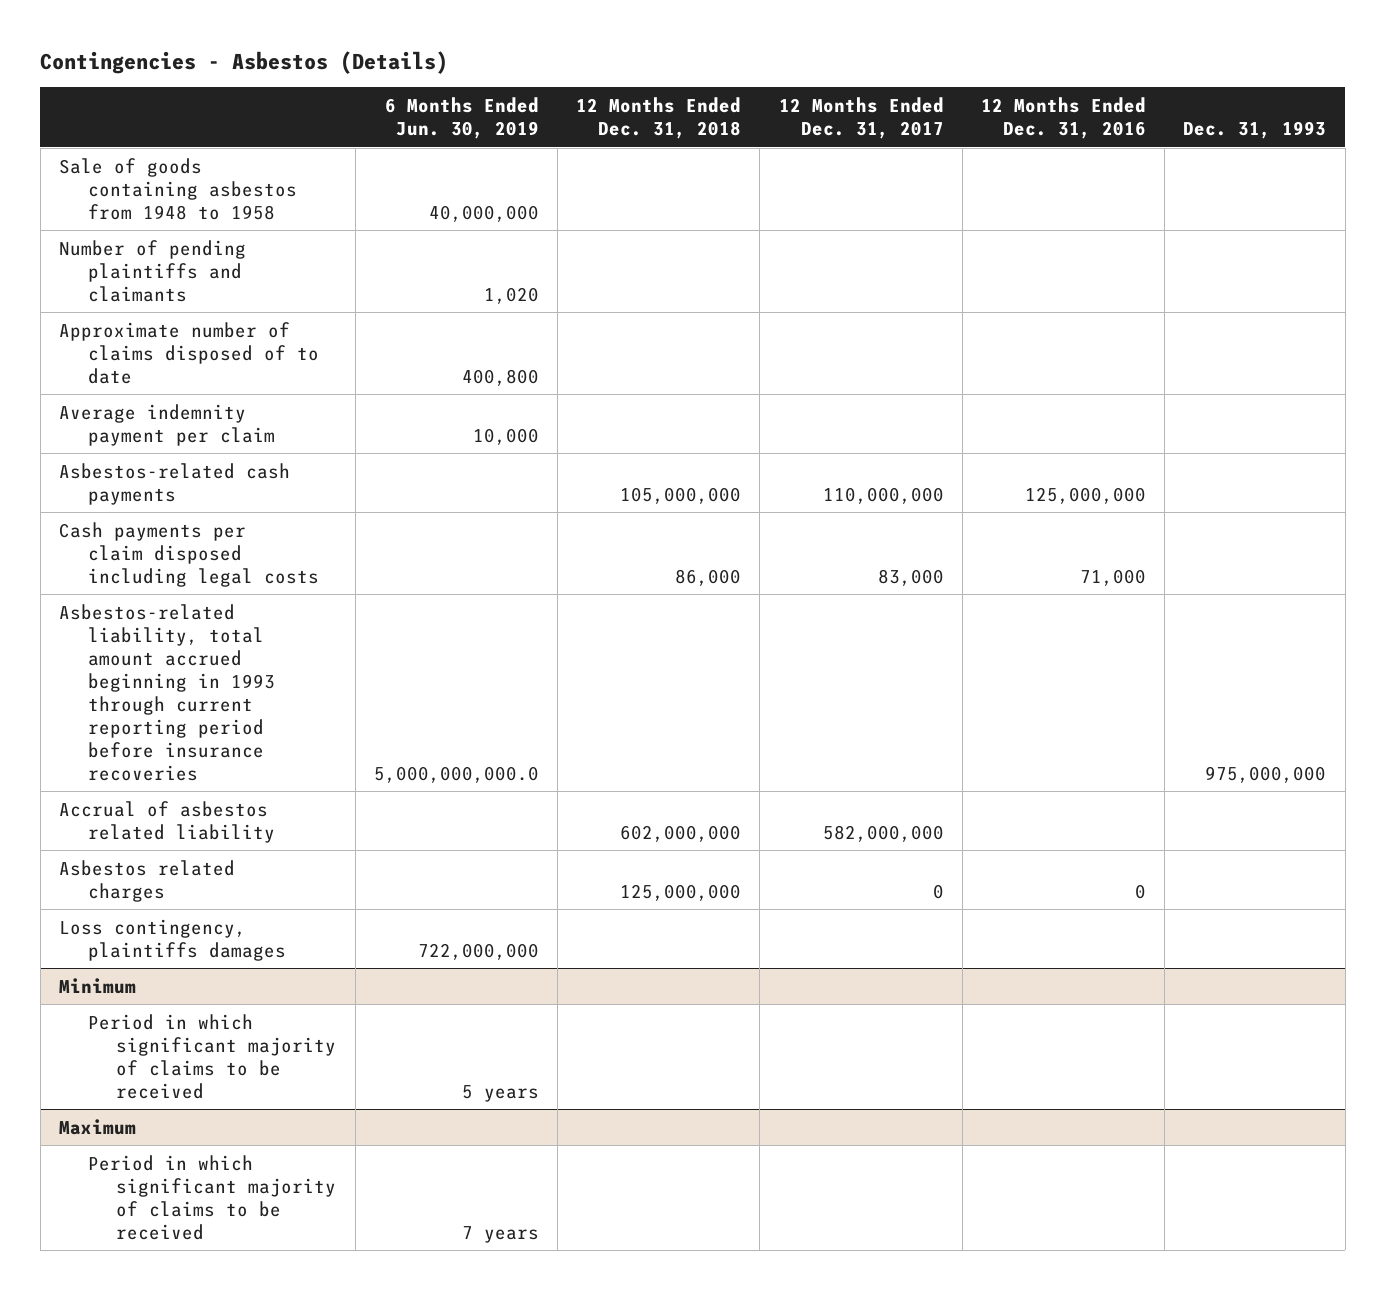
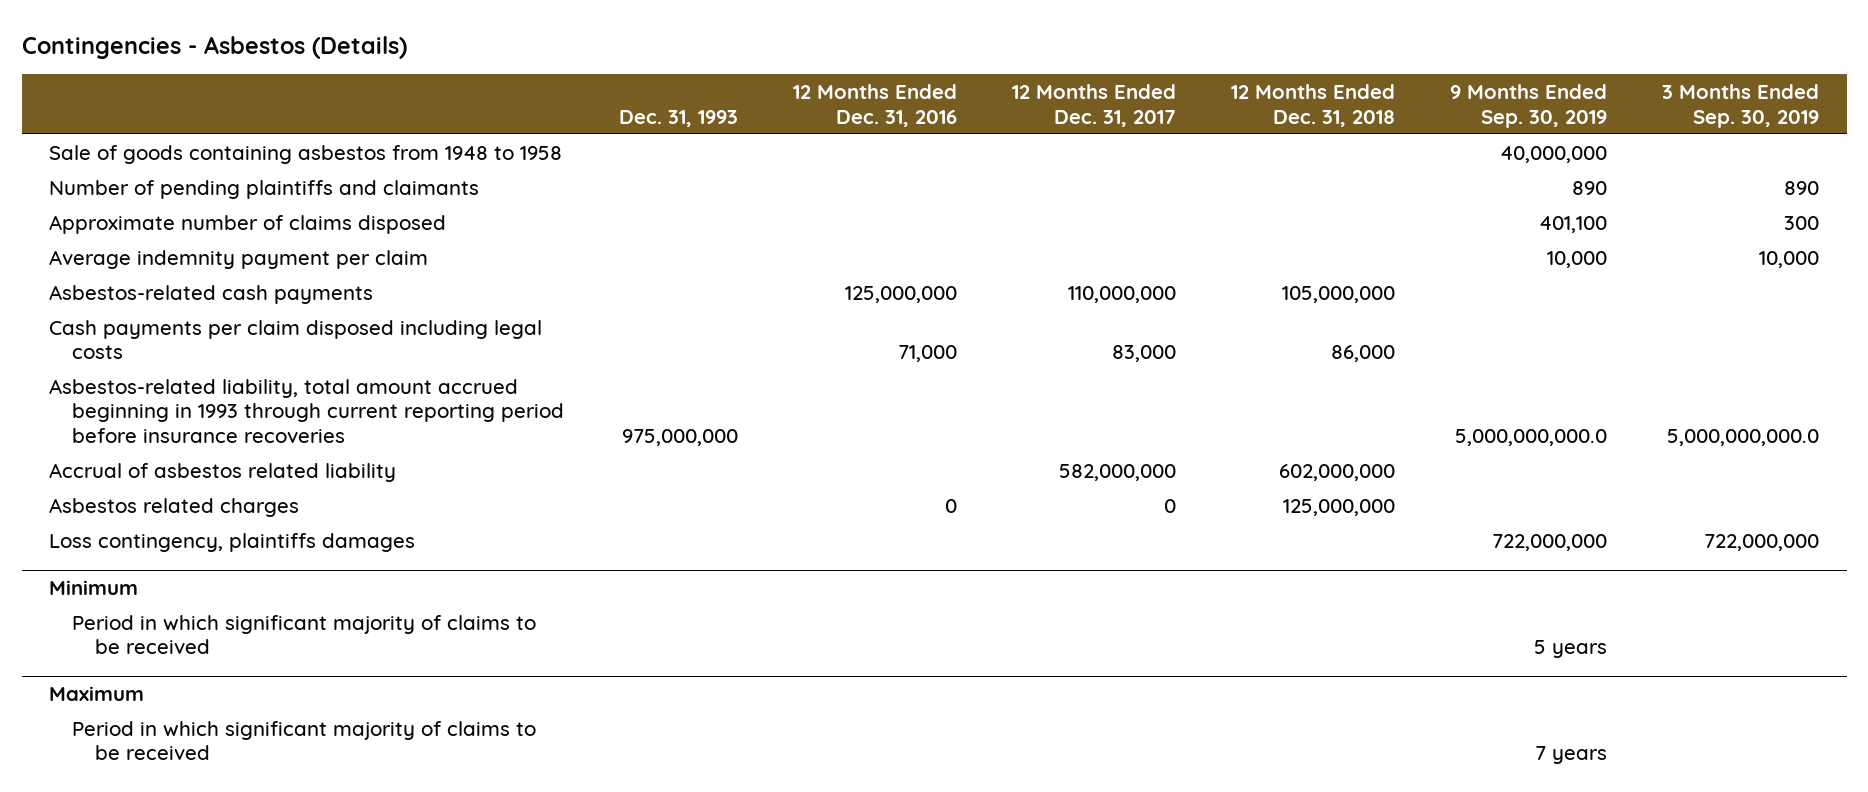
[384,97,539,140] 6 Months Ended Jun. 30, 2019 -> none
none -> [1450,84,1608,128] 9 Months Ended Sep. 30, 2019
none -> [1662,84,1820,128] 3 Months Ended Sep. 30, 2019
[58,321,319,384] Approximate number of claims disposed of to date -> [49,214,447,234] Approximate number of claims disposed

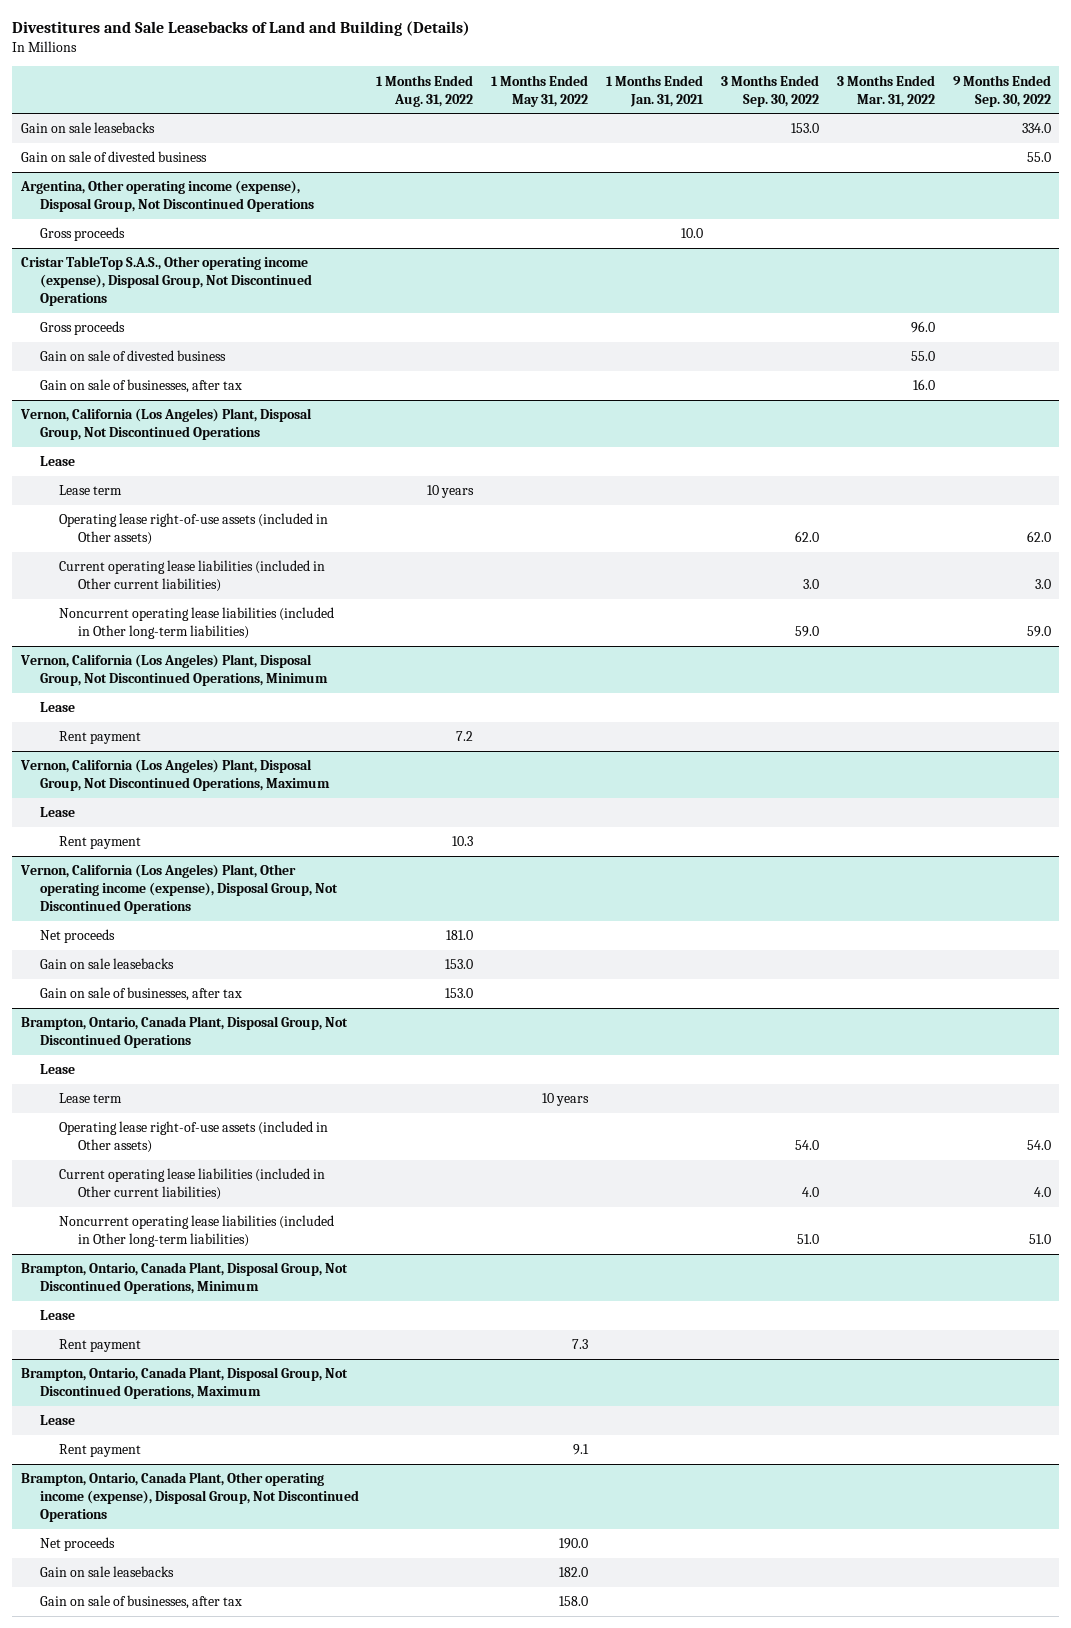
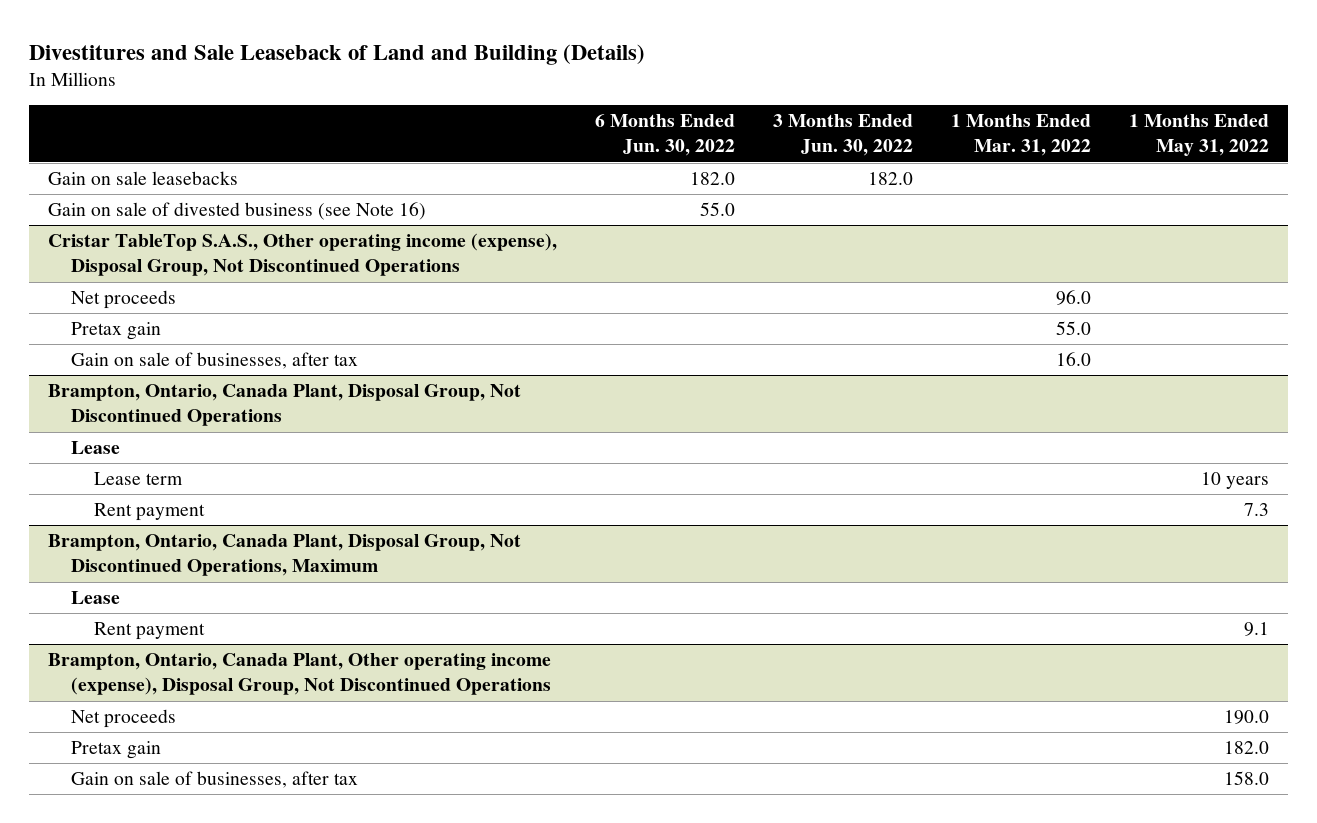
[11,21,470,37] Divestitures and Sale Leasebacks of Land and Building (Details) -> [29,43,646,65] Divestitures and Sale Leaseback of Land and Building (Details)
[376,74,474,107] 1 Months Ended Aug. 31, 2022 -> none
[606,74,705,107] 1 Months Ended Jan. 31, 2021 -> none
[720,74,819,107] 3 Months Ended Sep. 30, 2022 -> none
[836,74,935,107] 3 Months Ended Mar. 31, 2022 -> none
[952,74,1051,107] 9 Months Ended Sep. 30, 2022 -> none
none -> [595,114,736,157] 6 Months Ended Jun. 30, 2022
none -> [772,114,913,157] 3 Months Ended Jun. 30, 2022
none -> [950,114,1091,157] 1 Months Ended Mar. 31, 2022
[19,180,314,213] Argentina, Other operating income (expense), Disposal Group, Not Discontinued Operations -> none
[39,227,125,242] Gross proceeds -> none
[20,151,207,163] Gain on sale of divested business -> [48,202,427,221] Gain on sale of divested business (see Note 16)
[39,321,125,336] Gross proceeds -> none
[39,350,226,362] Gain on sale of divested business -> none
none -> [70,290,176,310] Net proceeds
none -> [70,322,161,341] Pretax gain
[19,408,312,441] Vernon, California (Los Angeles) Plant, Disposal Group, Not Discontinued Operations -> none
[39,456,75,467] Lease -> none
[58,485,122,496] Lease term -> none
[58,513,328,546] Operating lease right-of-use assets (included in Other assets) -> none
[58,560,325,593] Current operating lease liabilities (included in Other current liabilities) -> none
[58,607,334,640] Noncurrent operating lease liabilities (included in Other long-term liabilities) -> none
[19,654,328,687] Vernon, California (Los Angeles) Plant, Disposal Group, Not Discontinued Operations, Minimum -> none
[39,702,75,713] Lease -> none
[58,731,141,745] Rent payment -> none
[19,759,330,792] Vernon, California (Los Angeles) Plant, Disposal Group, Not Discontinued Operations, Maximum -> none
[39,807,75,818] Lease -> none
[58,836,141,850] Rent payment -> none
[19,864,338,915] Vernon, California (Los Angeles) Plant, Other operating income (expense), Disposal Group, Not Discontinued Operations -> none
[39,929,115,944] Net proceeds -> none
[39,958,174,970] Gain on sale leasebacks -> none
[39,987,242,1002] Gain on sale of businesses, after tax -> none
[58,1121,328,1154] Operating lease right-of-use assets (included in Other assets) -> none
[58,1168,325,1201] Current operating lease liabilities (included in Other current liabilities) -> none
[58,1215,334,1248] Noncurrent operating lease liabilities (included in Other long-term liabilities) -> none
[20,1262,348,1295] Brampton, Ontario, Canada Plant, Disposal Group, Not Discontinued Operations, Minimum -> none
[39,1310,75,1321] Lease -> none
[58,1339,141,1353] Rent payment -> none
none -> [93,503,205,522] Rent payment
[39,1566,174,1578] Gain on sale leasebacks -> [70,741,161,760] Pretax gain

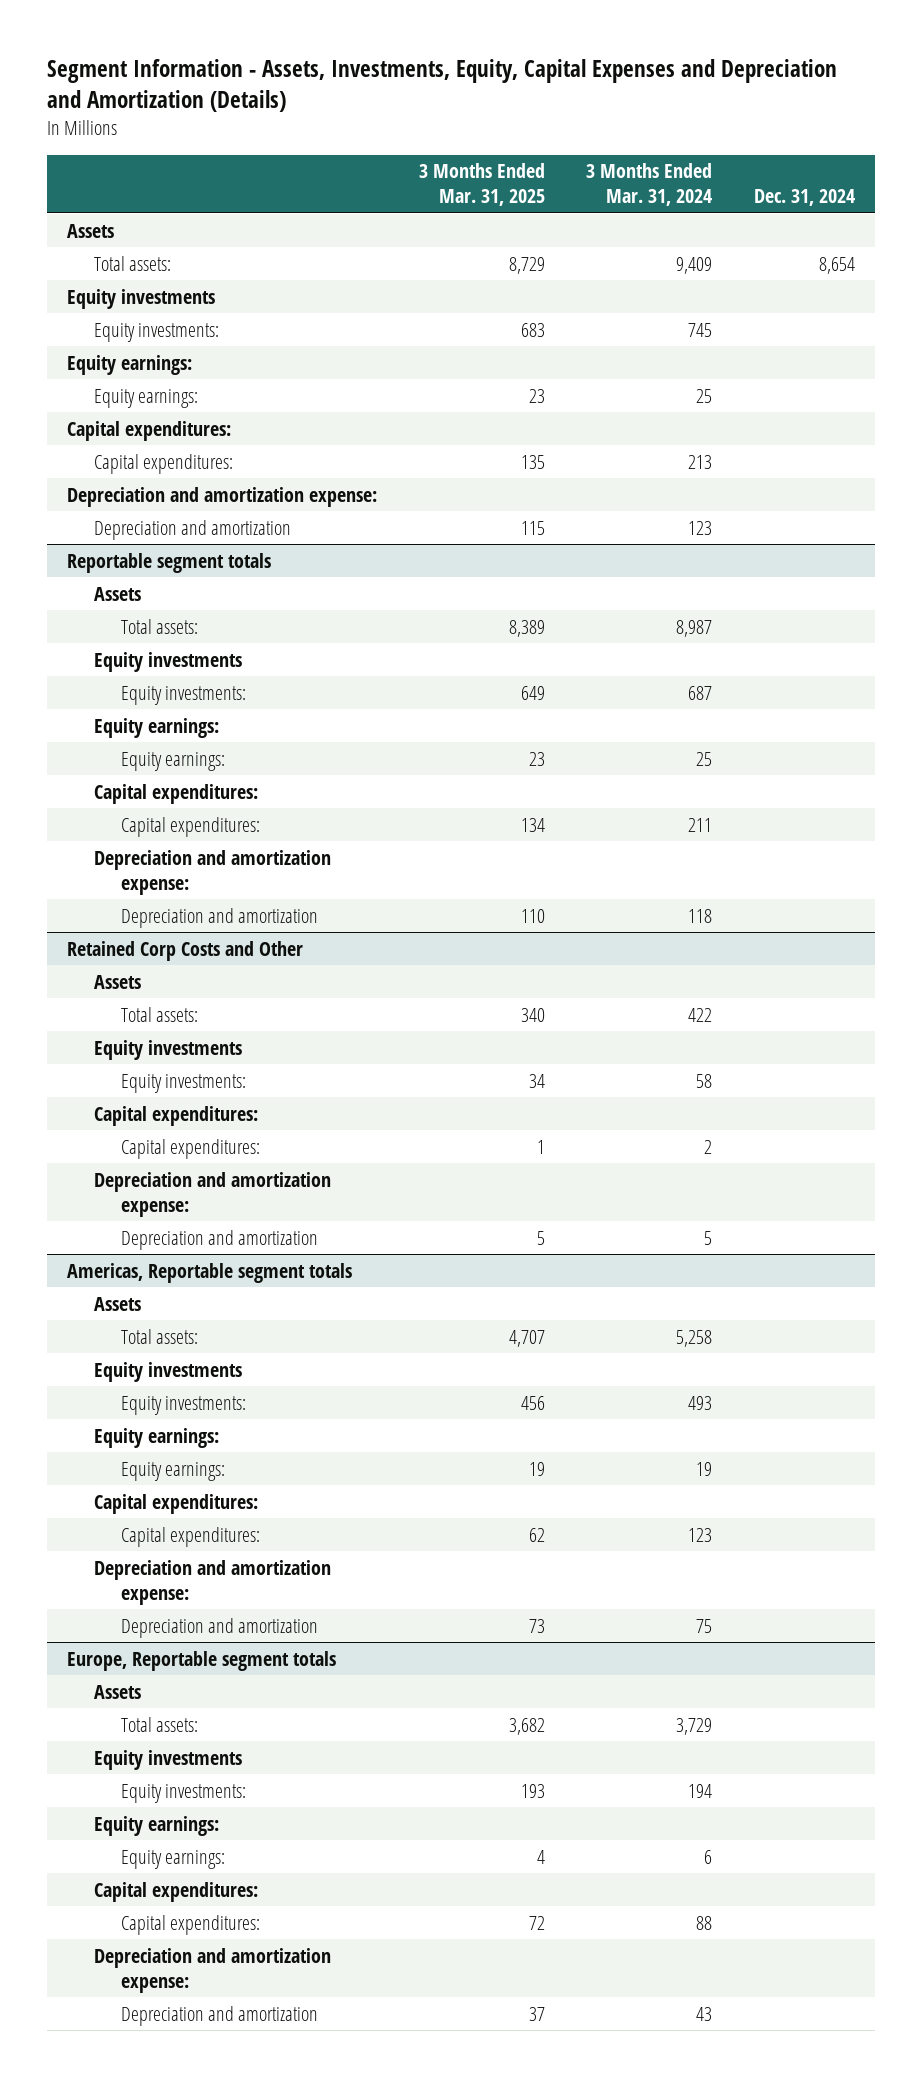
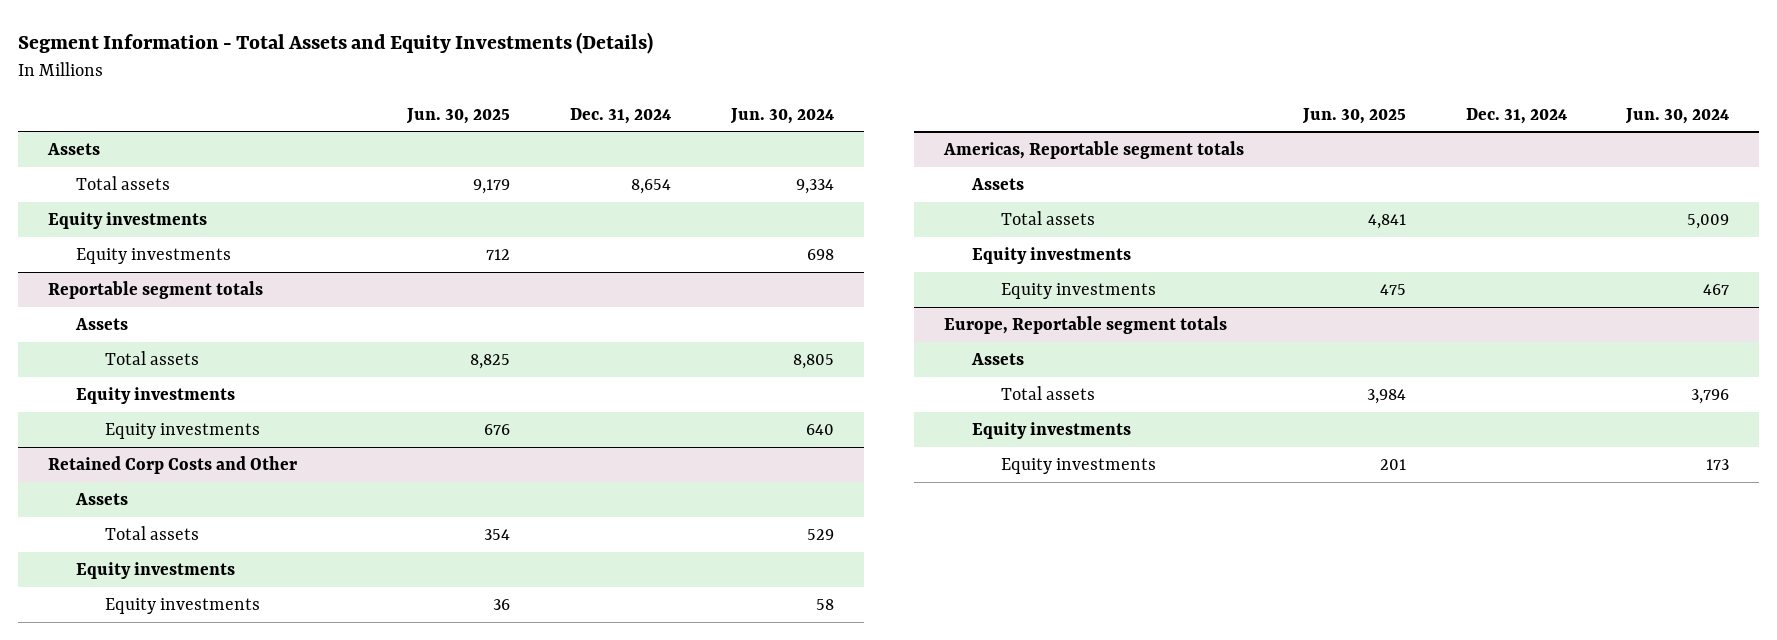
[46,59,837,113] Segment Information - Assets, Investments, Equity, Capital Expenses and Depreciation and Amortization (Details) -> [18,32,654,55] Segment Information - Total Assets and Equity Investments (Details)
[418,163,545,207] 3 Months Ended Mar. 31, 2025 -> none
[586,163,713,207] 3 Months Ended Mar. 31, 2024 -> none
none -> [406,107,511,124] Jun. 30, 2025
none -> [729,107,834,124] Jun. 30, 2024
[94,255,172,271] Total assets: -> [76,176,171,191] Total assets
[67,354,193,375] Equity earnings: -> none
[94,388,199,408] Equity earnings: -> none
[67,420,232,441] Capital expenditures: -> none
[94,453,234,474] Capital expenditures: -> none
[67,486,378,507] Depreciation and amortization expense: -> none
[94,519,292,540] Depreciation and amortization -> none
[94,322,220,342] Equity investments: -> [76,248,232,265] Equity investments
[120,618,198,634] Total assets: -> [104,351,199,366] Total assets
[94,717,220,738] Equity earnings: -> none
[120,751,225,771] Equity earnings: -> none
[94,783,259,804] Capital expenditures: -> none
[120,816,260,837] Capital expenditures: -> none
[94,849,332,895] Depreciation and amortization expense: -> none
[120,907,318,928] Depreciation and amortization -> none
[120,685,246,705] Equity investments: -> [104,423,260,440] Equity investments
[120,1006,198,1022] Total assets: -> [104,526,199,541] Total assets
[94,1105,259,1126] Capital expenditures: -> none
[120,1138,260,1159] Capital expenditures: -> none
[94,1171,332,1217] Depreciation and amortization expense: -> none
[120,1229,318,1250] Depreciation and amortization -> none
[120,1073,246,1093] Equity investments: -> [104,598,260,615] Equity investments
[120,1328,198,1344] Total assets: -> [1000,211,1095,226] Total assets
[94,1427,220,1448] Equity earnings: -> none
[120,1461,225,1481] Equity earnings: -> none
[94,1493,259,1514] Capital expenditures: -> none
[120,1526,260,1547] Capital expenditures: -> none
[94,1559,332,1605] Depreciation and amortization expense: -> none
[120,1617,318,1638] Depreciation and amortization -> none
[120,1395,246,1415] Equity investments: -> [1000,283,1156,300] Equity investments
[120,1716,198,1732] Total assets: -> [1000,386,1095,401] Total assets
[94,1815,220,1836] Equity earnings: -> none
[120,1849,225,1869] Equity earnings: -> none
[94,1881,259,1902] Capital expenditures: -> none
[120,1914,260,1935] Capital expenditures: -> none
[94,1947,332,1993] Depreciation and amortization expense: -> none
[120,2005,318,2026] Depreciation and amortization -> none
[120,1783,246,1803] Equity investments: -> [1000,458,1156,475] Equity investments

